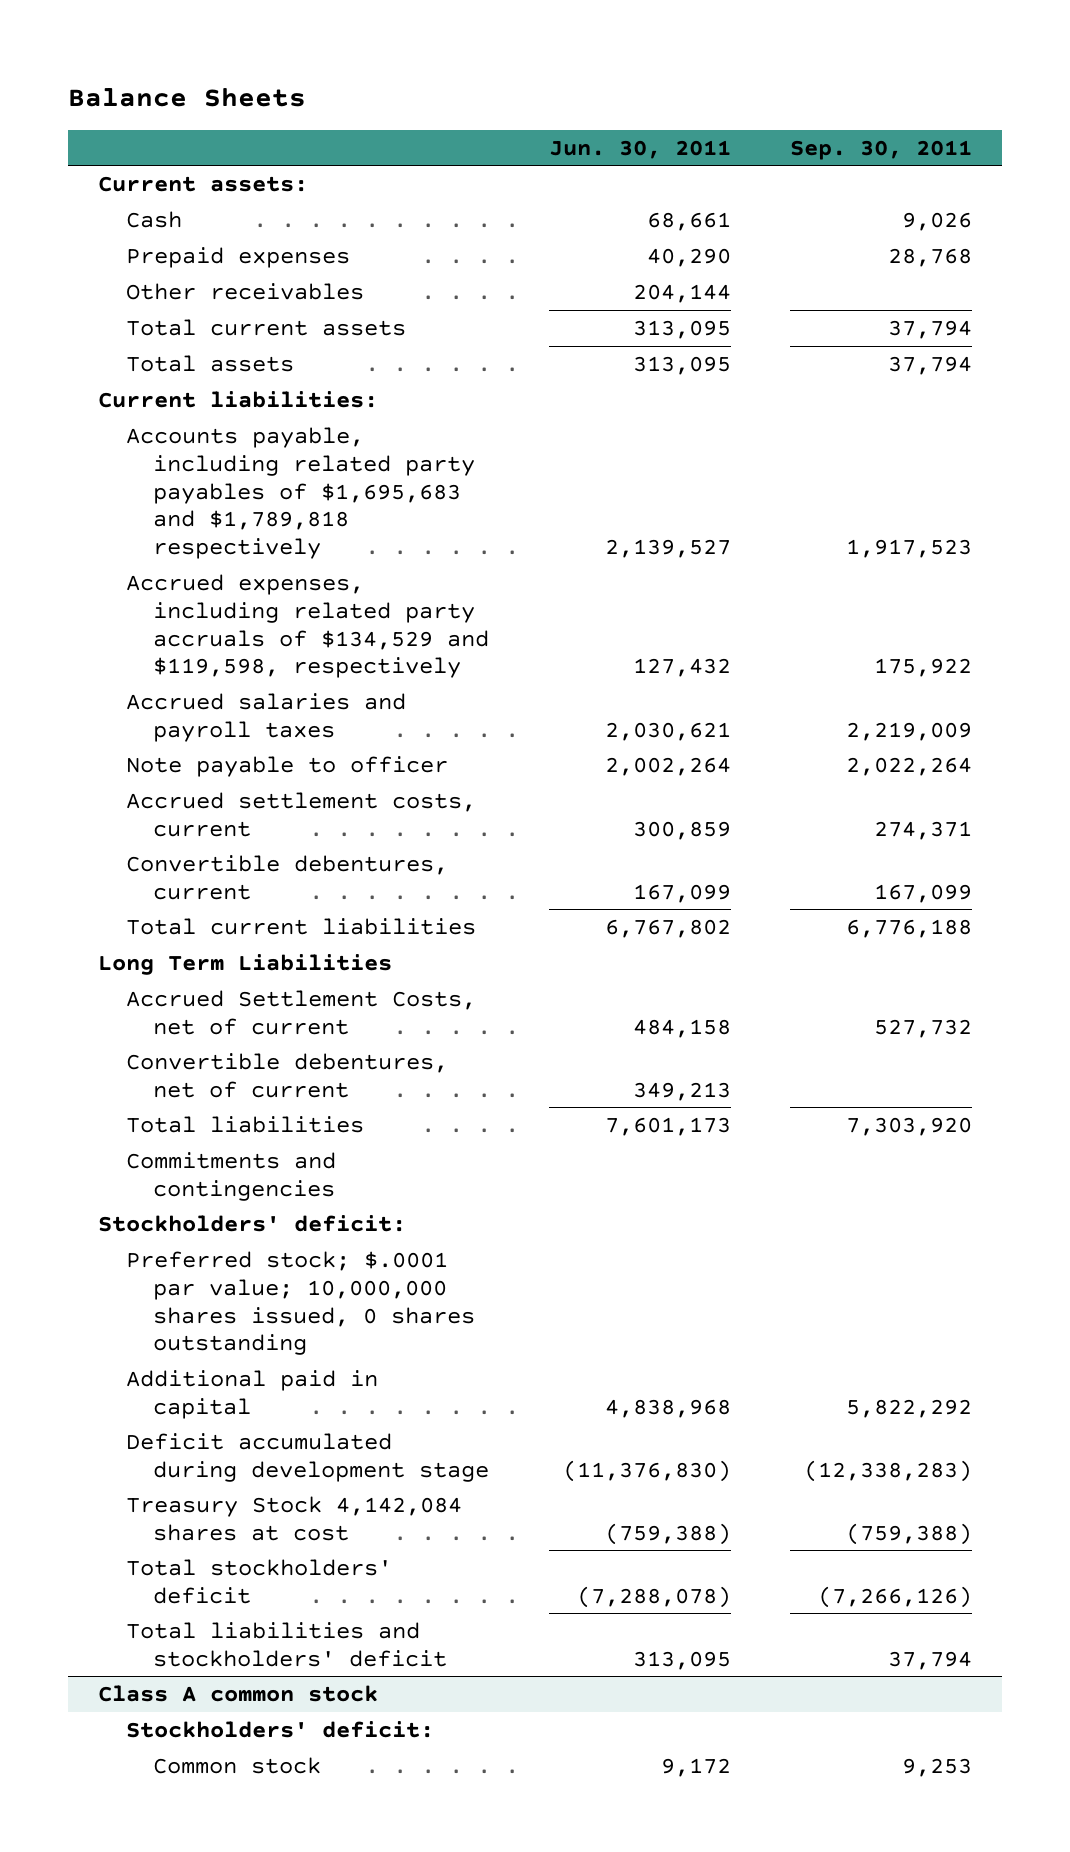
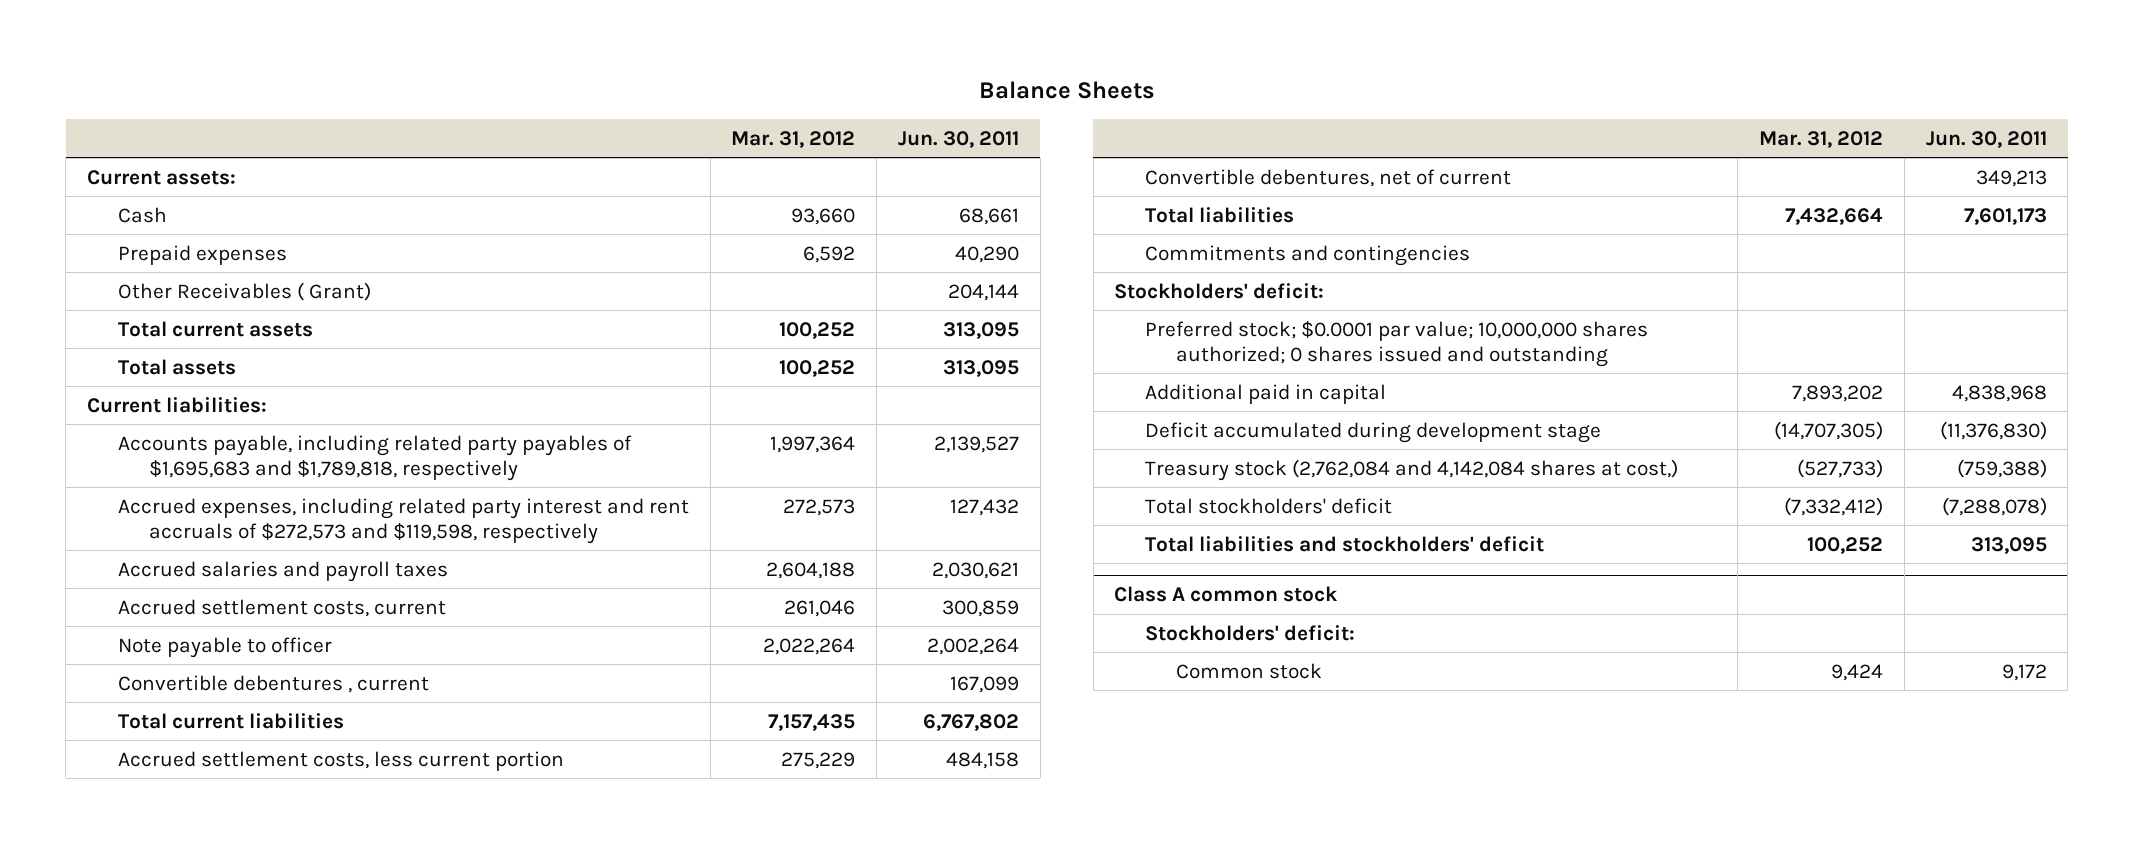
[790,139,973,160] Sep. 30, 2011 -> none
none -> [731,130,856,148] Mar. 31, 2012
[125,282,364,300] Other receivables -> [117,281,371,301] Other Receivables ( Grant)
[125,426,476,560] Accounts payable, including related party payables of $1,695,683 and $1,789,818 respectively -> [117,434,632,482] Accounts payable, including related party payables of $1,695,683 and $1,789,818, respectively
[125,573,490,679] Accrued expenses, including related party accruals of $134,529 and $119,598, respectively -> [117,497,689,545] Accrued expenses, including related party interest and rent accruals of $272,573 and $119,598, respectively
[125,755,448,777] Note payable to officer -> [117,636,332,658] Note payable to officer
[125,854,448,900] Convertible debentures, current -> [117,674,429,693] Convertible debentures , current
[97,953,392,975] Long Term Liabilities -> none
[125,989,476,1035] Accrued Settlement Costs, net of current -> [117,750,564,771] Accrued settlement costs, less current portion
[125,1250,476,1356] Preferred stock; $.0001 par value; 10,000,000 shares issued, 0 shares outstanding -> [1145,320,1649,368] Preferred stock; $0.0001 par value; 10,000,000 shares authorized; 0 shares issued and outstanding
[125,1495,462,1541] Treasury Stock 4,142,084 shares at cost -> [1145,458,1679,481] Treasury stock (2,762,084 and 4,142,084 shares at cost,)

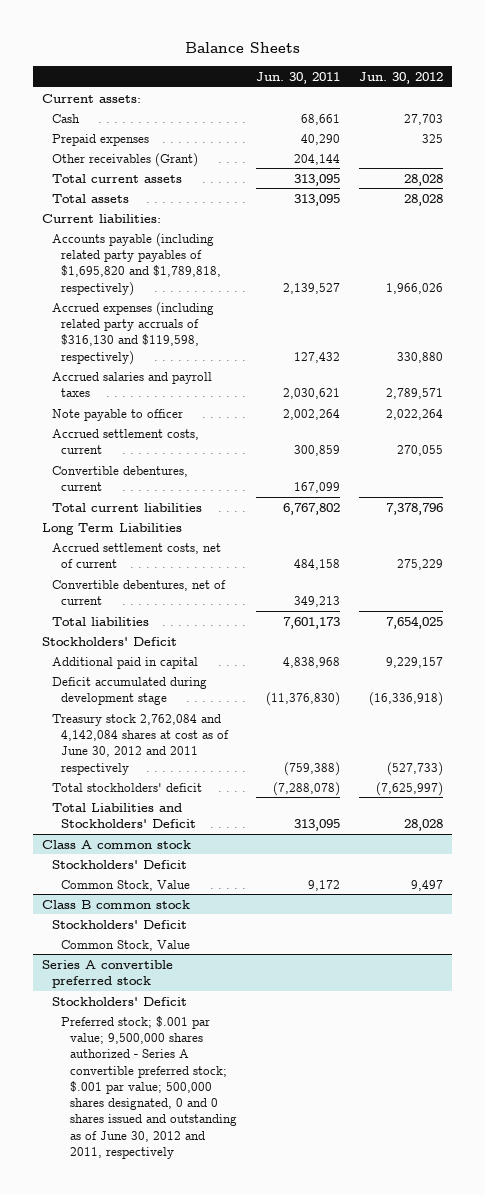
[731,130,856,148] Mar. 31, 2012 -> none
none -> [358,71,443,84] Jun. 30, 2012
[117,281,371,301] Other Receivables ( Grant) -> [51,152,198,167] Other receivables (Grant)
[117,434,632,482] Accounts payable, including related party payables of $1,695,683 and $1,789,818, respectively -> [51,232,221,296] Accounts payable (including related party payables of $1,695,820 and $1,789,818, respectively)
[117,497,689,545] Accrued expenses, including related party interest and rent accruals of $272,573 and $119,598, respectively -> [51,301,214,365] Accrued expenses (including related party accruals of $316,130 and $119,598, respectively)
[117,598,446,617] Accrued settlement costs, current -> [51,428,199,454] Accrued settlement costs, current
[117,674,429,693] Convertible debentures , current -> [51,465,188,491] Convertible debentures, current
none -> [42,522,183,535] Long Term Liabilities
[117,750,564,771] Accrued settlement costs, less current portion -> [51,542,221,568] Accrued settlement costs, net of current
[1145,244,1471,266] Commitments and contingencies -> none
[1145,320,1649,368] Preferred stock; $0.0001 par value; 10,000,000 shares authorized; 0 shares issued and outstanding -> none
[1114,282,1325,299] Stockholders' deficit: -> [42,636,178,646] Stockholders' Deficit
[1145,458,1679,481] Treasury stock (2,762,084 and 4,142,084 shares at cost,) -> [51,713,229,775] Treasury stock 2,762,084 and 4,142,084 shares at cost as of June 30, 2012 and 2011 respectively
[1145,535,1545,552] Total liabilities and stockholders' deficit -> [51,802,196,828] Total Liabilities and Stockholders' Deficit
[1145,624,1356,641] Stockholders' deficit: -> [51,859,187,869] Stockholders' Deficit
[1176,662,1323,679] Common stock -> [60,879,190,891] Common Stock, Value
none -> [42,899,191,909] Class B common stock
none -> [51,919,187,929] Stockholders' Deficit
none -> [60,939,190,951] Common Stock, Value
none -> [42,959,174,988] Series A convertible preferred stock
none -> [51,996,187,1006] Stockholders' Deficit
none -> [60,1015,237,1159] Preferred stock; $.001 par value; 9,500,000 shares authorized - Series A convertible preferred stock; $.001 par value; 500,000 shares designated, 0 and 0 shares issued and outstanding as of June 30, 2012 and 2011, respectively

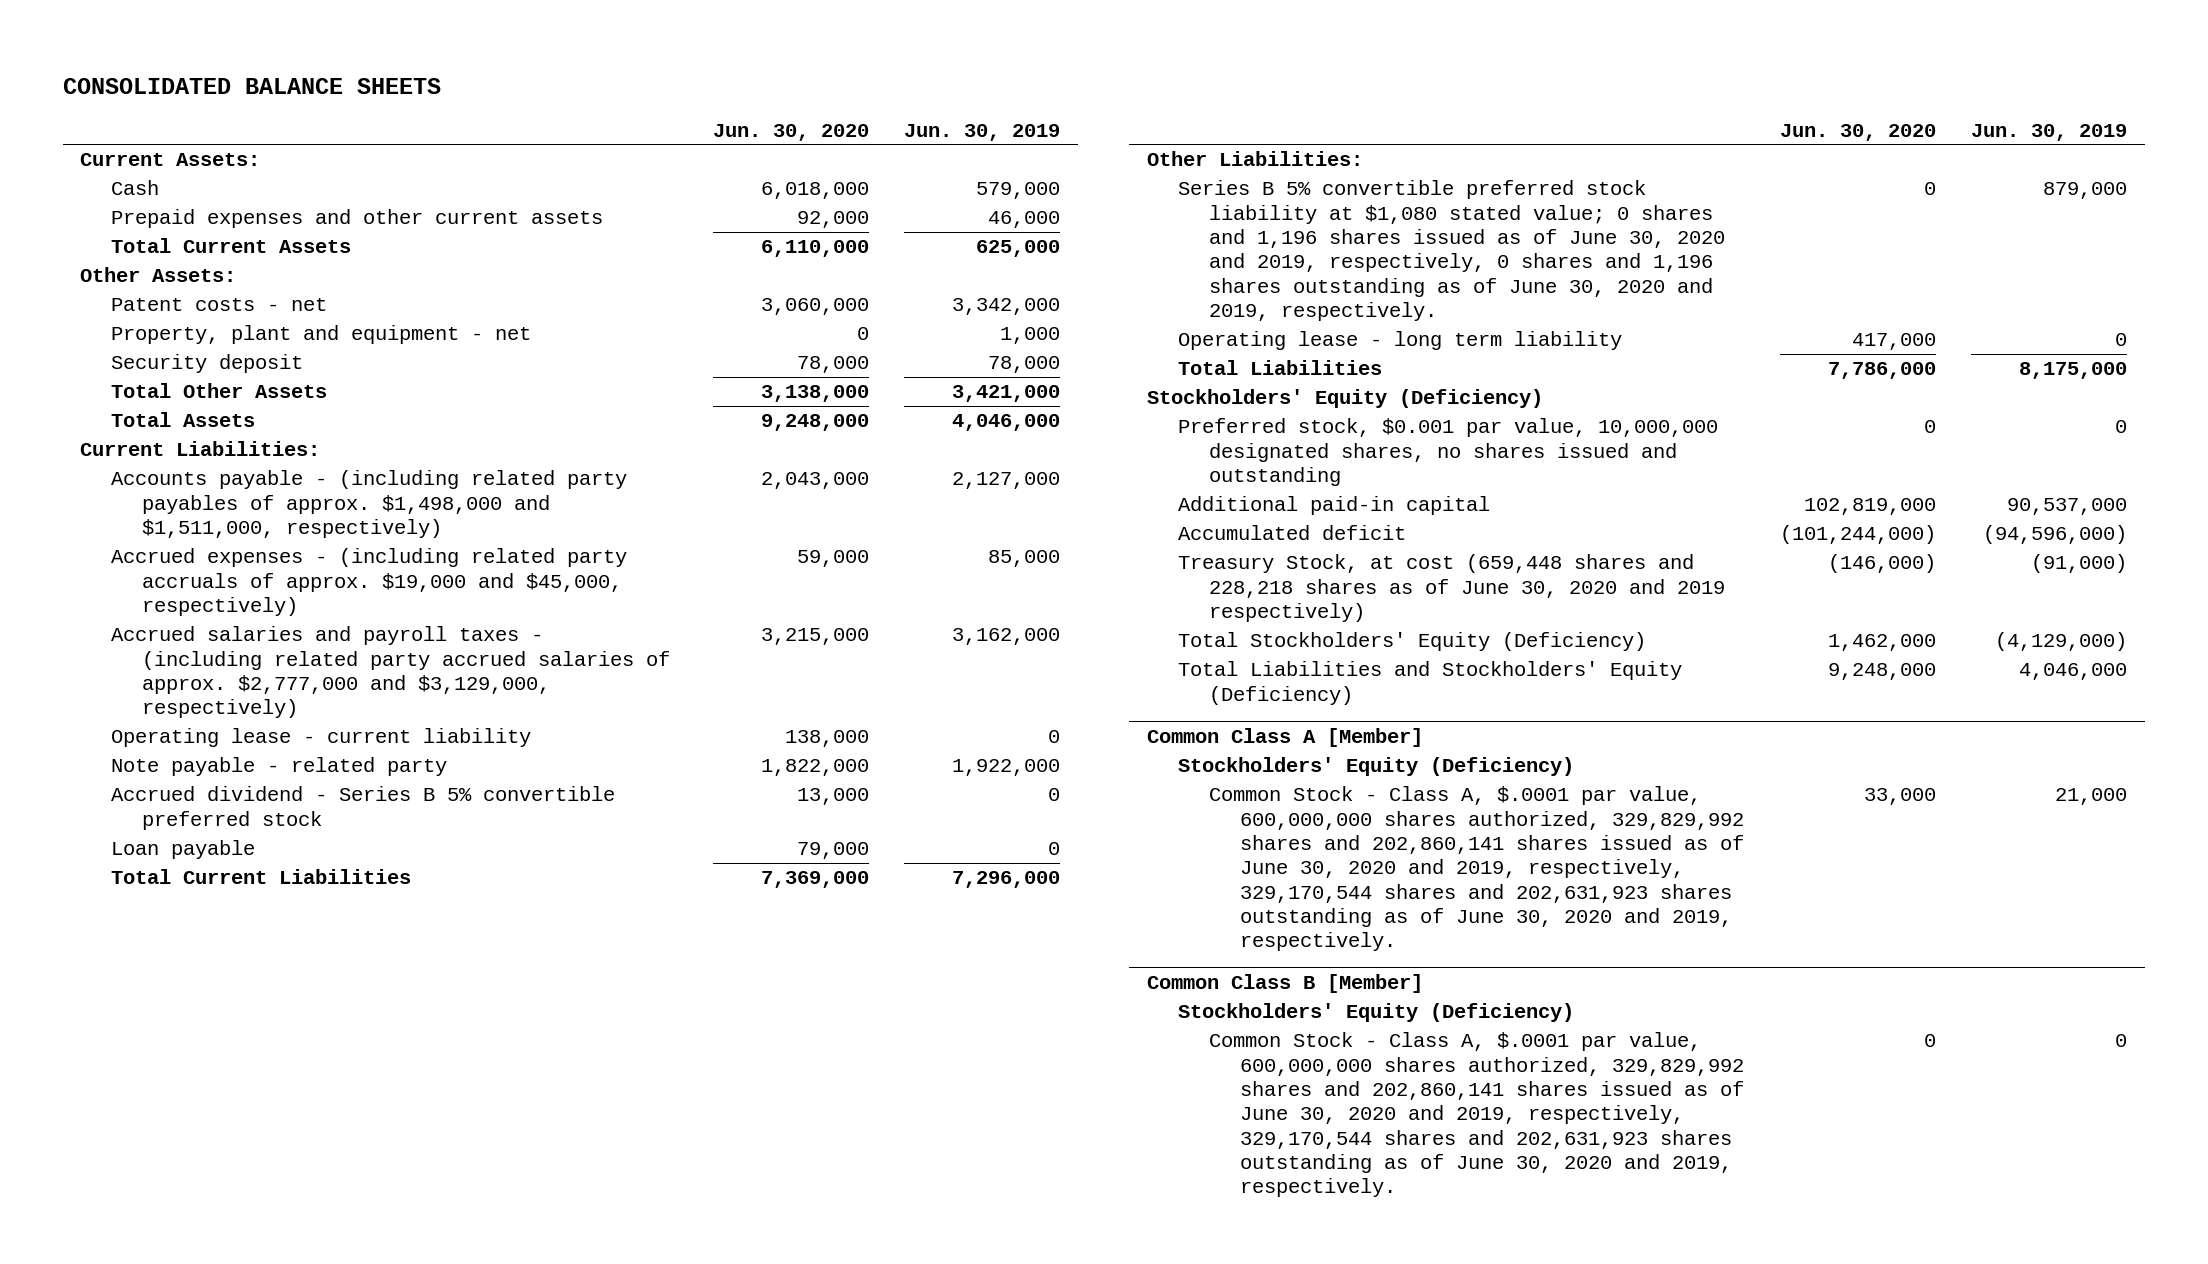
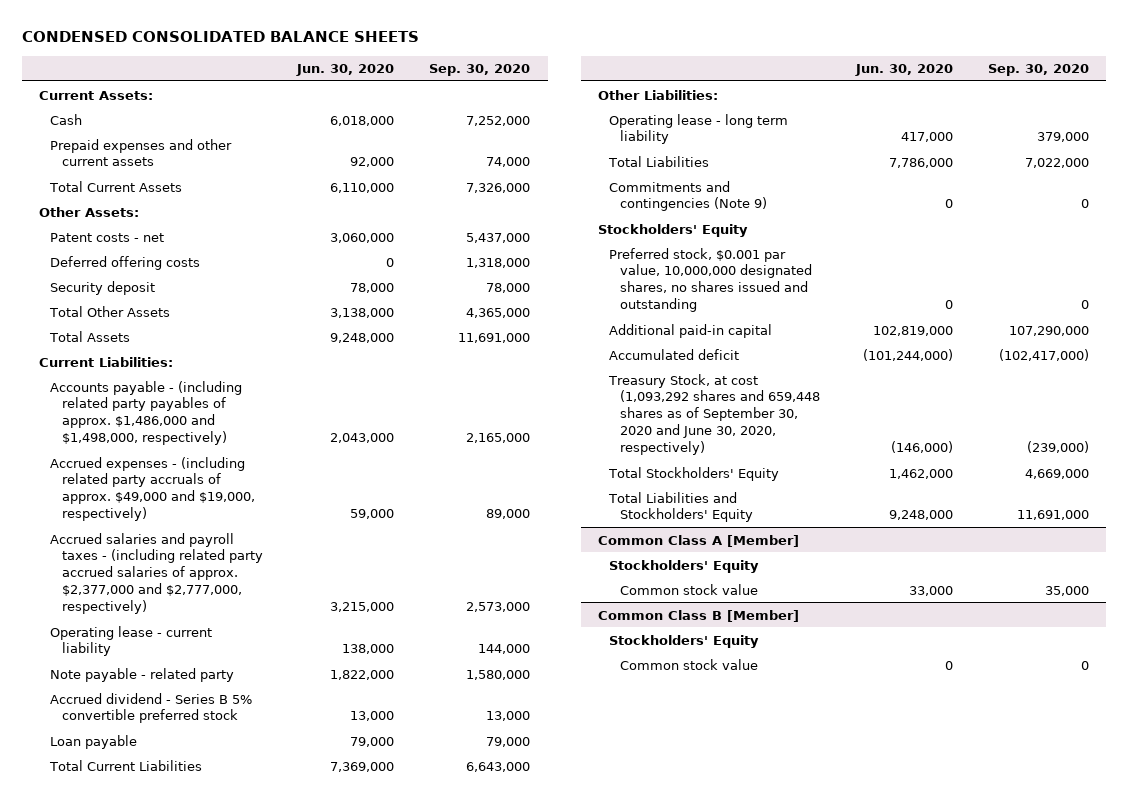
[62,78,441,95] CONSOLIDATED BALANCE SHEETS -> [21,31,419,43] CONDENSED CONSOLIDATED BALANCE SHEETS
[904,123,1061,141] Jun. 30, 2019 -> none
none -> [429,64,531,77] Sep. 30, 2020
[111,325,532,345] Property, plant and equipment - net -> none
none -> [50,255,201,270] Deferred offering costs
[111,470,628,539] Accounts payable - (including related party payables of approx. $1,498,000 and $1,511,000, respectively) -> [50,380,243,446] Accounts payable - (including related party payables of approx. $1,486,000 and $1,498,000, respectively)
[111,548,628,617] Accrued expenses - (including related party accruals of approx. $19,000 and $45,000, respectively) -> [50,456,255,522] Accrued expenses - (including related party accruals of approx. $49,000 and $19,000, respectively)
[111,626,671,719] Accrued salaries and payroll taxes - (including related party accrued salaries of approx. $2,777,000 and $3,129,000, respectively) -> [50,532,263,614] Accrued salaries and payroll taxes - (including related party accrued salaries of approx. $2,377,000 and $2,777,000, respectively)
[1178,180,1726,321] Series B 5% convertible preferred stock liability at $1,080 stated value; 0 shares and 1,196 shares issued as of June 30, 2020 and 2019, respectively, 0 shares and 1,196 shares outstanding as of June 30, 2020 and 2019, respectively. -> none
none -> [609,180,768,212] Commitments and contingencies (Note 9)
[1147,389,1544,409] Stockholders' Equity (Deficiency) -> [597,223,748,237] Stockholders' Equity
[1178,554,1726,623] Treasury Stock, at cost (659,448 shares and 228,218 shares as of June 30, 2020 and 2019 respectively) -> [608,373,821,455] Treasury Stock, at cost (1,093,292 shares and 659,448 shares as of September 30, 2020 and June 30, 2020, respectively)
[1178,632,1647,652] Total Stockholders' Equity (Deficiency) -> [608,466,780,481] Total Stockholders' Equity
[1178,661,1683,705] Total Liabilities and Stockholders' Equity (Deficiency) -> [608,491,754,523] Total Liabilities and Stockholders' Equity
[1178,757,1575,777] Stockholders' Equity (Deficiency) -> [609,559,760,573] Stockholders' Equity
[1209,786,1745,952] Common Stock - Class A, $.0001 par value, 600,000,000 shares authorized, 329,829,992 shares and 202,860,141 shares issued as of June 30, 2020 and 2019, respectively, 329,170,544 shares and 202,631,923 shares outstanding as of June 30, 2020 and 2019, respectively. -> [620,583,759,595] Common stock value
[1178,1003,1575,1023] Stockholders' Equity (Deficiency) -> [609,634,760,648] Stockholders' Equity
[1209,1032,1745,1198] Common Stock - Class A, $.0001 par value, 600,000,000 shares authorized, 329,829,992 shares and 202,860,141 shares issued as of June 30, 2020 and 2019, respectively, 329,170,544 shares and 202,631,923 shares outstanding as of June 30, 2020 and 2019, respectively. -> [620,658,759,670] Common stock value

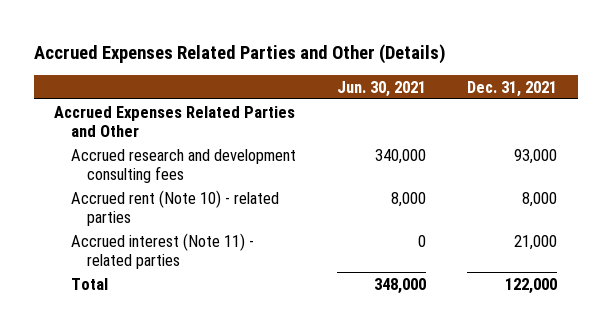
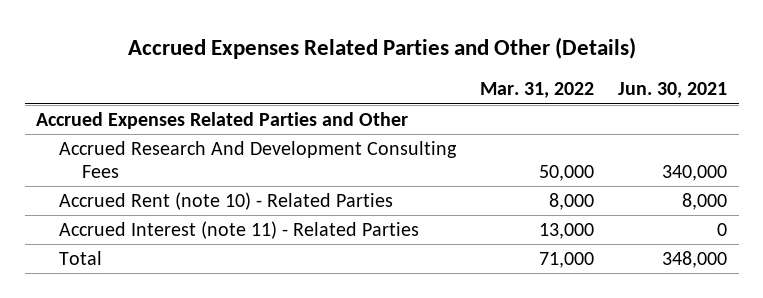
[467,80,558,97] Dec. 31, 2021 -> none
none -> [480,82,595,99] Mar. 31, 2022
[70,148,296,183] Accrued research and development consulting fees -> [59,140,458,178] Accrued Research And Development Consulting Fees
[70,189,279,226] Accrued rent (Note 10) - related parties -> [59,191,394,210] Accrued Rent (note 10) - Related Parties
[70,232,254,269] Accrued interest (Note 11) - related parties -> [59,220,420,239] Accrued Interest (note 11) - Related Parties

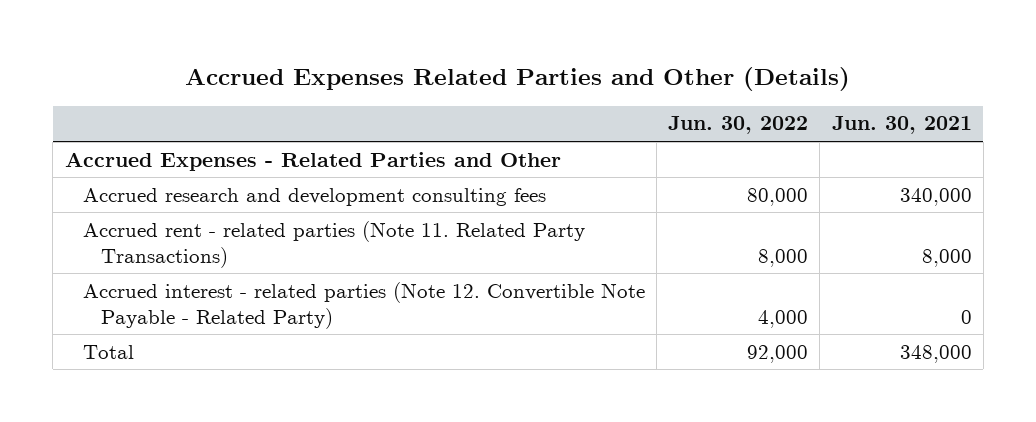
[480,82,595,99] Mar. 31, 2022 -> none
none -> [668,116,809,135] Jun. 30, 2022
[36,111,409,129] Accrued Expenses Related Parties and Other -> [64,151,561,171] Accrued Expenses - Related Parties and Other
[59,140,458,178] Accrued Research And Development Consulting Fees -> [82,187,546,206] Accrued research and development consulting fees
[59,191,394,210] Accrued Rent (note 10) - Related Parties -> [82,220,585,268] Accrued rent - related parties (Note 11. Related Party Transactions)
[59,220,420,239] Accrued Interest (note 11) - Related Parties -> [82,281,645,329] Accrued interest - related parties (Note 12. Convertible Note Payable - Related Party)

